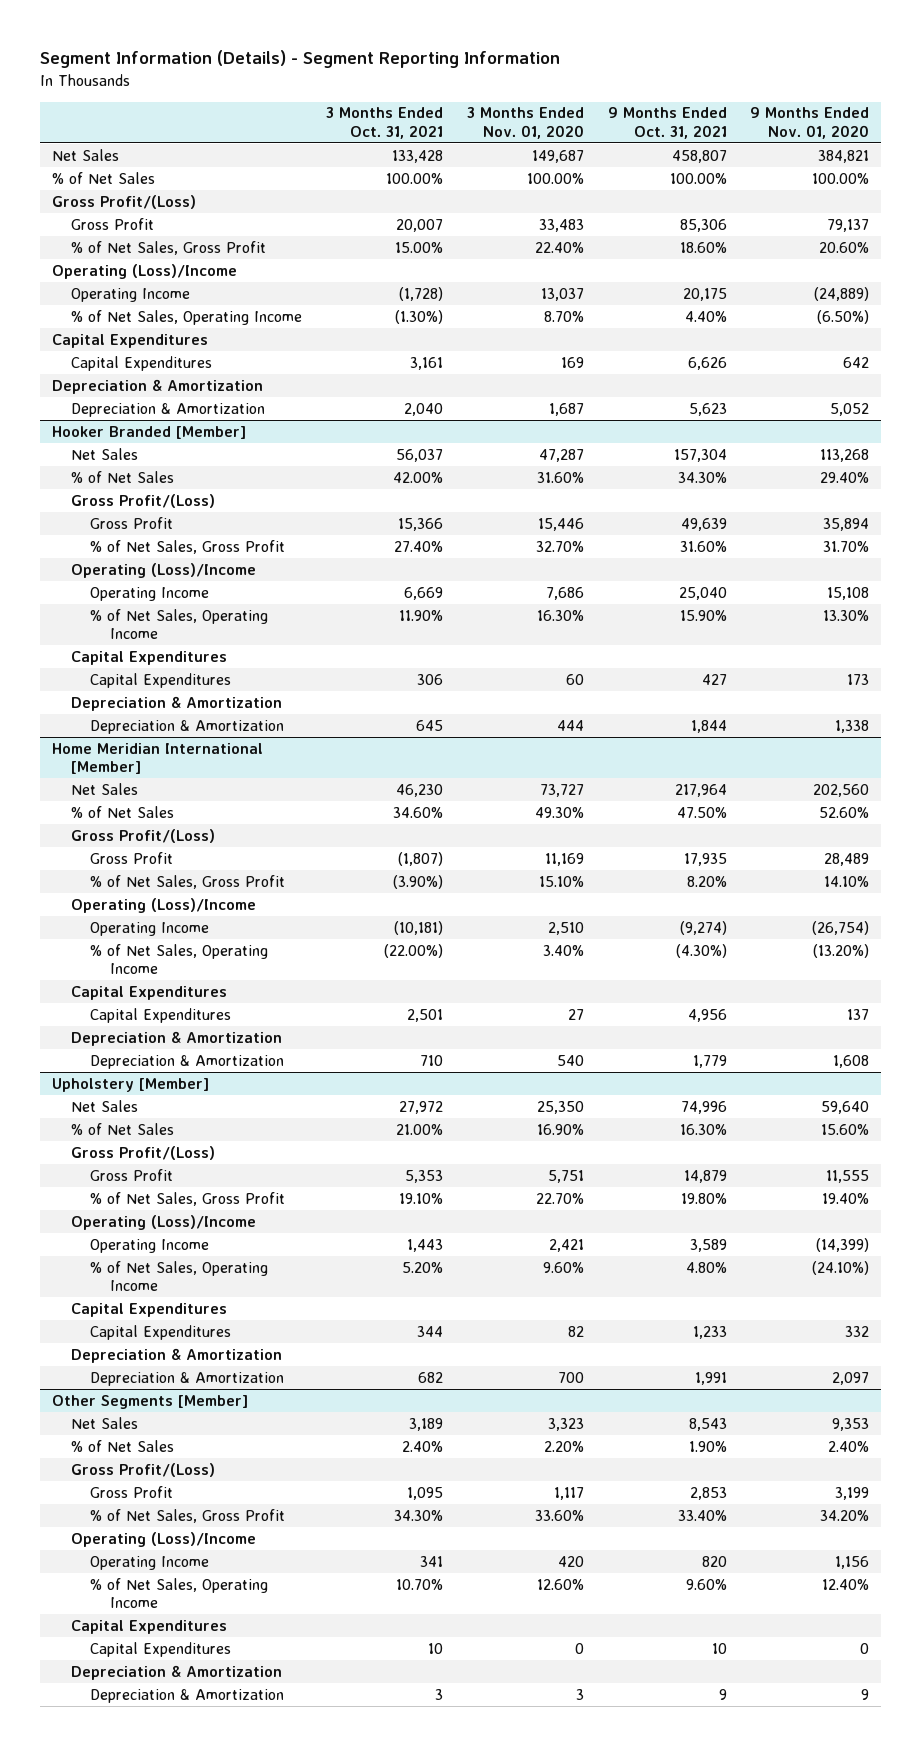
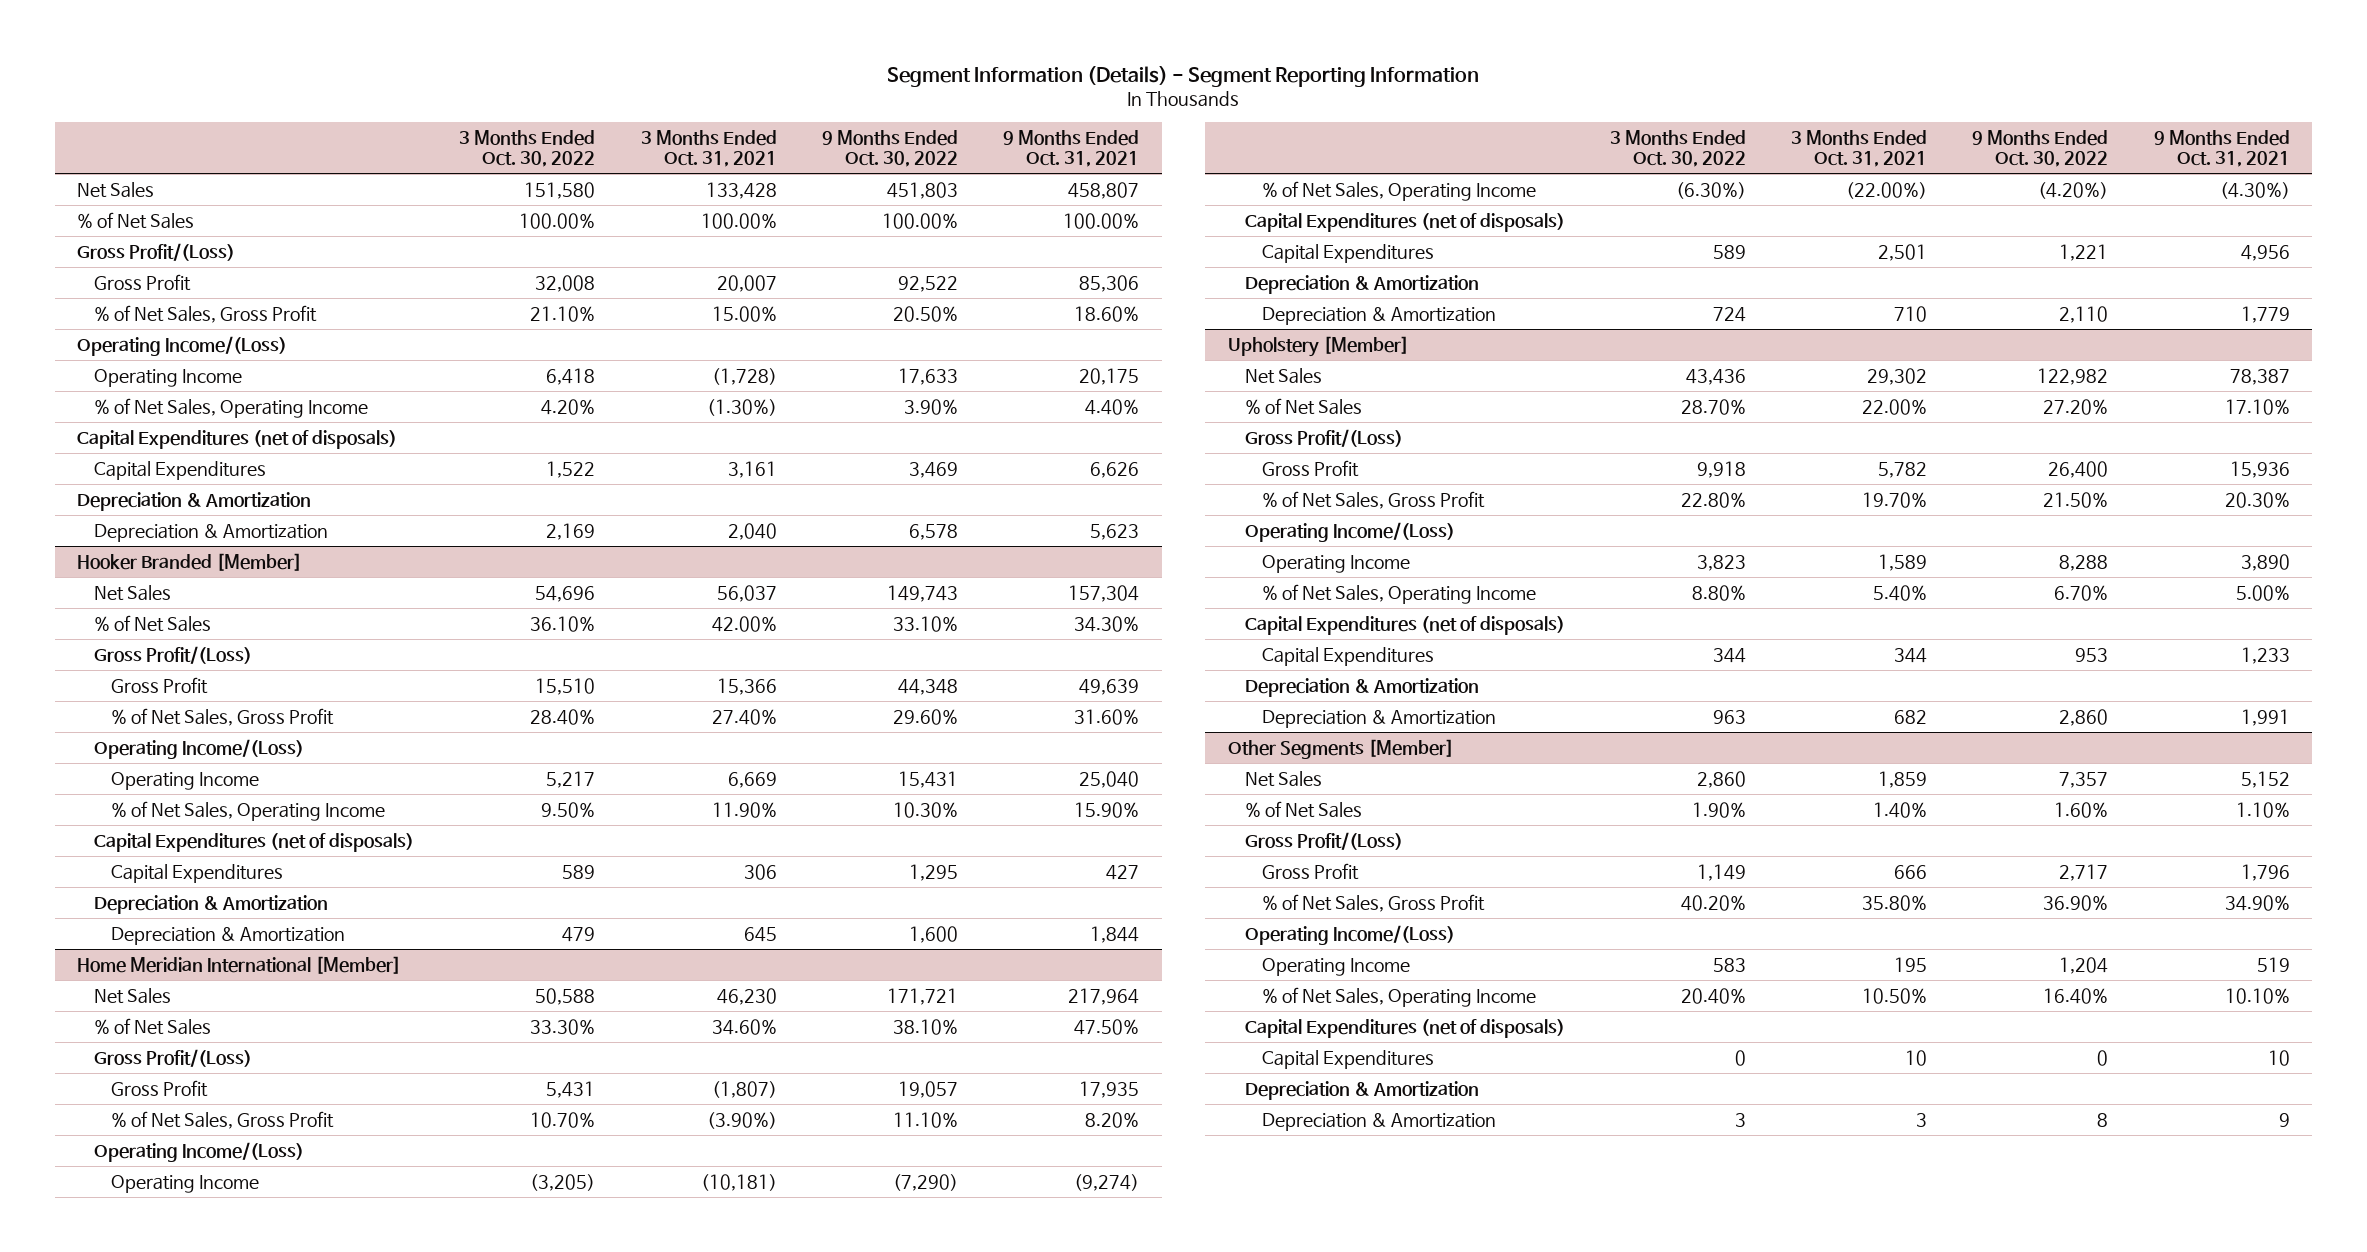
[466,107,584,140] 3 Months Ended Nov. 01, 2020 -> none
[750,107,870,140] 9 Months Ended Nov. 01, 2020 -> none
none -> [459,130,596,168] 3 Months Ended Oct. 30, 2022
none -> [821,130,958,168] 9 Months Ended Oct. 30, 2022
[51,263,237,279] Operating (Loss)/Income -> [77,335,288,356] Operating Income/(Loss)
[51,333,208,348] Capital Expenditures -> none
none -> [77,429,398,449] Capital Expenditures (net of disposals)
[71,562,257,578] Operating (Loss)/Income -> [94,738,305,759] Operating Income/(Loss)
[71,650,228,665] Capital Expenditures -> none
none -> [94,832,415,852] Capital Expenditures (net of disposals)
[71,897,257,913] Operating (Loss)/Income -> [94,1141,305,1162] Operating Income/(Loss)
[71,985,228,1000] Capital Expenditures -> none
none -> [1244,212,1565,232] Capital Expenditures (net of disposals)
[398,1100,443,1114] 27,972 -> [1867,367,1928,385] 29,302
[680,1100,727,1114] 74,996 -> [2229,368,2290,385] 78,387
[395,1123,443,1135] 21.00% -> [1862,398,1928,415] 22.00%
[679,1123,727,1135] 16.30% -> [2224,398,2290,415] 17.10%
[71,1302,228,1317] Capital Expenditures -> none
[404,1169,443,1183] 5,353 -> [1878,461,1928,478] 5,782
[683,1169,727,1183] 14,879 -> [2229,460,2290,478] 15,936
[398,1192,443,1204] 19.10% -> [1862,491,1928,508] 19.70%
[680,1192,727,1204] 19.80% -> [2224,491,2290,508] 20.30%
[71,1214,257,1230] Operating (Loss)/Income -> [1244,521,1455,542] Operating Income/(Loss)
[406,1238,443,1252] 1,443 -> [1878,553,1928,571] 1,589
[689,1238,727,1252] 3,589 -> [2240,553,2290,571] 3,890
[401,1261,443,1273] 5.20% -> [1873,584,1928,601] 5.40%
[685,1261,727,1273] 4.80% -> [2235,584,2290,601] 5.00%
none -> [1244,615,1565,635] Capital Expenditures (net of disposals)
[408,1417,443,1431] 3,189 -> [1878,770,1928,788] 1,859
[688,1417,727,1431] 8,543 -> [2240,770,2290,788] 5,152
[401,1440,443,1452] 2.40% -> [1873,801,1928,818] 1.40%
[688,1440,727,1452] 1.90% -> [2235,801,2290,818] 1.10%
[71,1619,228,1634] Capital Expenditures -> none
[406,1486,443,1500] 1,095 -> [1894,864,1928,879] 666
[689,1486,727,1500] 2,853 -> [2240,863,2290,881] 1,796
[393,1509,443,1521] 34.30% -> [1862,894,1928,911] 35.80%
[677,1509,727,1521] 33.40% -> [2224,894,2290,911] 34.90%
[71,1531,257,1547] Operating (Loss)/Income -> [1244,924,1455,945] Operating Income/(Loss)
[419,1555,443,1567] 341 -> [1894,956,1928,972] 195
[701,1555,727,1567] 820 -> [2256,956,2290,972] 519
[395,1578,443,1590] 10.70% -> [1862,987,1928,1004] 10.50%
[685,1578,727,1590] 9.60% -> [2224,987,2290,1004] 10.10%
none -> [1244,1018,1565,1038] Capital Expenditures (net of disposals)

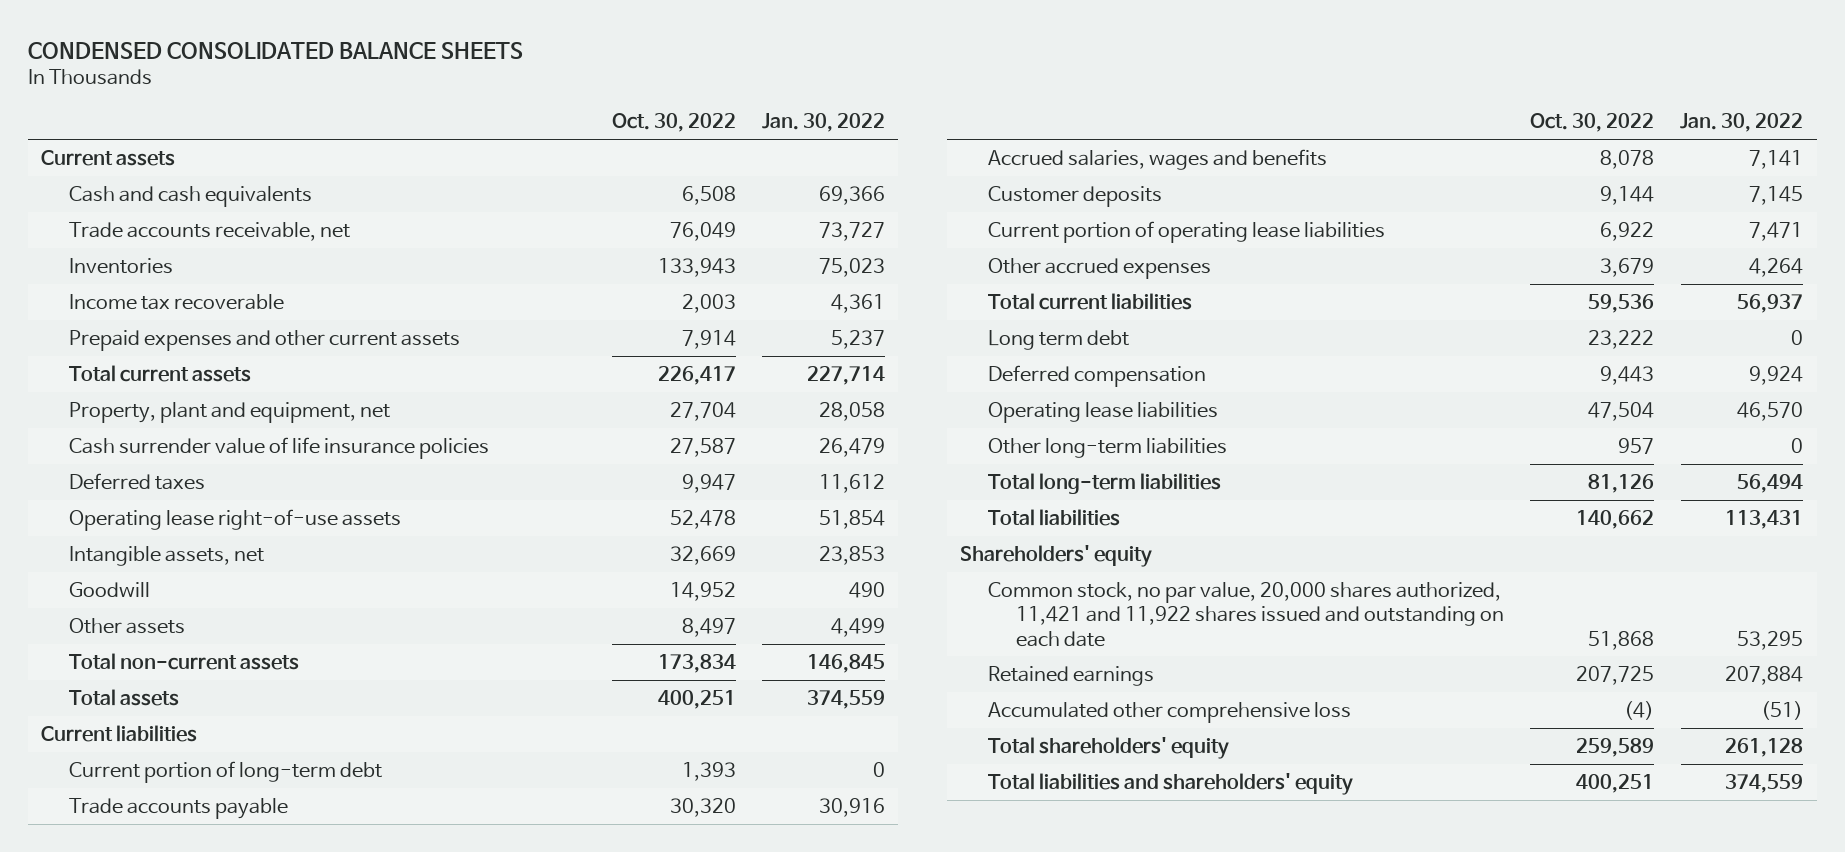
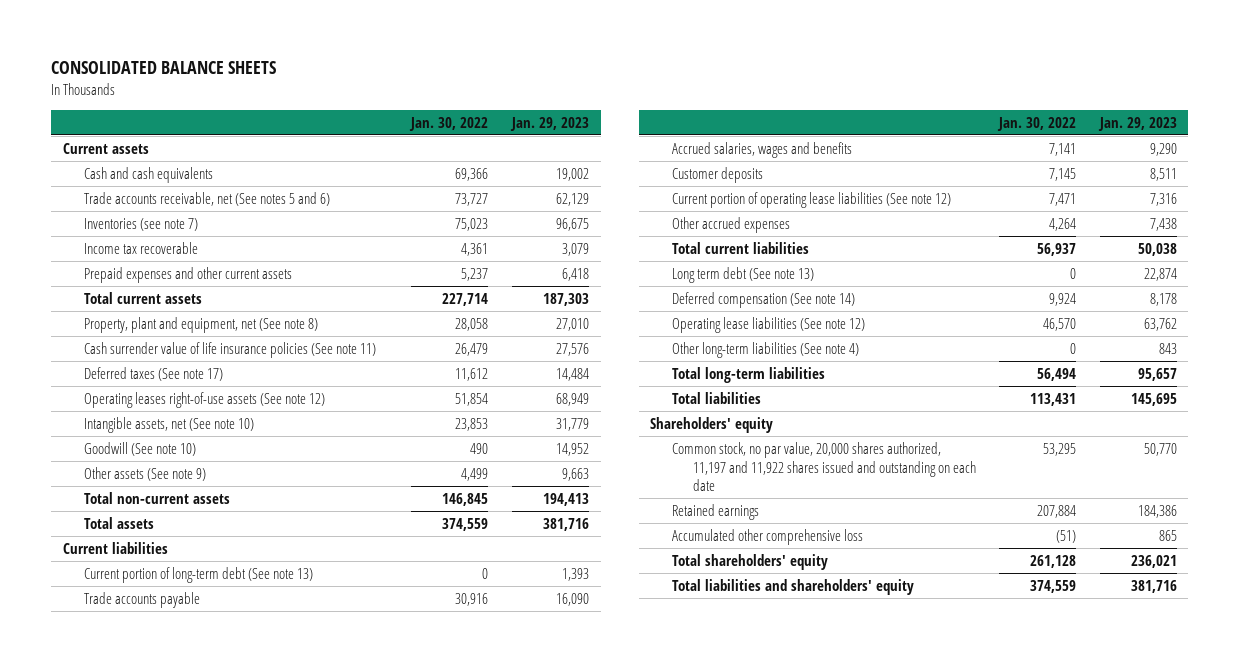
[28,42,524,60] CONDENSED CONSOLIDATED BALANCE SHEETS -> [50,61,276,75] CONSOLIDATED BALANCE SHEETS
[611,113,736,133] Oct. 30, 2022 -> none
none -> [509,116,589,131] Jan. 29, 2023
[69,221,351,241] Trade accounts receivable, net -> [83,191,330,206] Trade accounts receivable, net (See notes 5 and 6)
[69,257,174,274] Inventories -> [83,217,198,231] Inventories (see note 7)
[69,401,391,423] Property, plant and equipment, net -> [83,316,318,333] Property, plant and equipment, net (See note 8)
[69,436,490,459] Cash surrender value of life insurance policies -> [83,341,376,358] Cash surrender value of life insurance policies (See note 11)
[69,472,206,490] Deferred taxes -> [83,366,223,381] Deferred taxes (See note 17)
[69,508,402,531] Operating lease right-of-use assets -> [83,391,325,408] Operating leases right-of-use assets (See note 12)
[69,545,265,566] Intangible assets, net -> [83,416,254,433] Intangible assets, net (See note 10)
[69,581,151,597] Goodwill -> [83,441,196,456] Goodwill (See note 10)
[69,617,186,634] Other assets -> [83,466,206,481] Other assets (See note 9)
[69,760,383,783] Current portion of long-term debt -> [83,566,313,583] Current portion of long-term debt (See note 13)
[987,220,1385,243] Current portion of operating lease liabilities -> [671,191,951,208] Current portion of operating lease liabilities (See note 12)
[987,329,1129,350] Long term debt -> [671,266,814,283] Long term debt (See note 13)
[987,364,1206,387] Deferred compensation -> [671,291,855,308] Deferred compensation (See note 14)
[987,401,1218,423] Operating lease liabilities -> [671,316,865,333] Operating lease liabilities (See note 12)
[987,437,1227,458] Other long-term liabilities -> [671,341,859,358] Other long-term liabilities (See note 4)
[987,581,1504,647] Common stock, no par value, 20,000 shares authorized, 11,421 and 11,922 shares issued and outstanding on each date -> [671,441,976,492] Common stock, no par value, 20,000 shares authorized, 11,197 and 11,922 shares issued and outstanding on each date

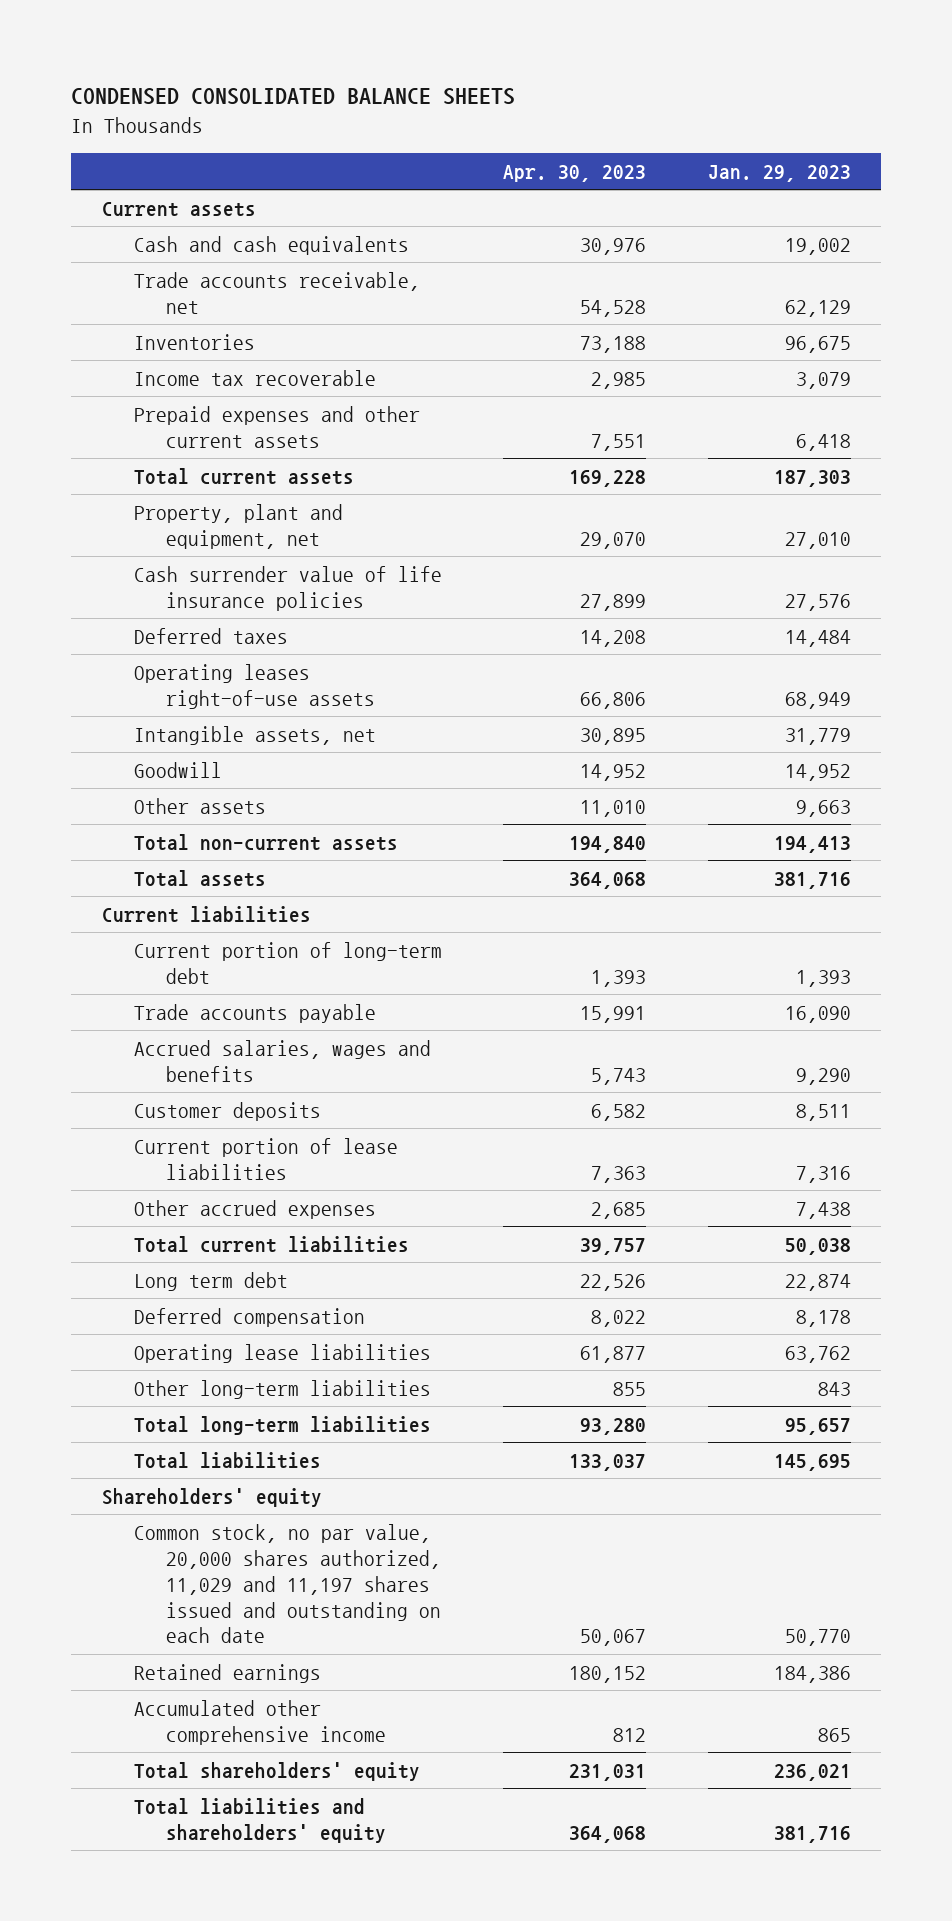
[50,61,276,75] CONSOLIDATED BALANCE SHEETS -> [70,88,515,106] CONDENSED CONSOLIDATED BALANCE SHEETS
[409,116,489,131] Jan. 30, 2022 -> none
none -> [503,164,647,182] Apr. 30, 2023
[83,191,330,206] Trade accounts receivable, net (See notes 5 and 6) -> [133,271,420,314] Trade accounts receivable, net
[83,217,198,231] Inventories (see note 7) -> [133,333,255,350] Inventories
[83,316,318,333] Property, plant and equipment, net (See note 8) -> [133,503,343,549] Property, plant and equipment, net
[83,341,376,358] Cash surrender value of life insurance policies (See note 11) -> [133,565,442,611] Cash surrender value of life insurance policies
[83,366,223,381] Deferred taxes (See note 17) -> [133,627,288,644] Deferred taxes
[83,391,325,408] Operating leases right-of-use assets (See note 12) -> [133,663,376,709] Operating leases right-of-use assets
[83,416,254,433] Intangible assets, net (See note 10) -> [133,725,376,745] Intangible assets, net
[83,441,196,456] Goodwill (See note 10) -> [133,761,222,778] Goodwill
[83,466,206,481] Other assets (See note 9) -> [133,797,266,814] Other assets
[83,566,313,583] Current portion of long-term debt (See note 13) -> [133,941,442,984] Current portion of long-term debt
[671,191,951,208] Current portion of operating lease liabilities (See note 12) -> [133,1137,398,1180] Current portion of lease liabilities
[671,266,814,283] Long term debt (See note 13) -> [133,1271,288,1291] Long term debt
[671,291,855,308] Deferred compensation (See note 14) -> [133,1307,365,1327] Deferred compensation
[671,316,865,333] Operating lease liabilities (See note 12) -> [133,1343,431,1363] Operating lease liabilities
[671,341,859,358] Other long-term liabilities (See note 4) -> [133,1379,431,1399] Other long-term liabilities
[671,441,976,492] Common stock, no par value, 20,000 shares authorized, 11,197 and 11,922 shares issued and outstanding on each date -> [133,1523,442,1644] Common stock, no par value, 20,000 shares authorized, 11,029 and 11,197 shares issued and outstanding on each date
[671,528,863,545] Accumulated other comprehensive loss -> [133,1699,387,1745] Accumulated other comprehensive income

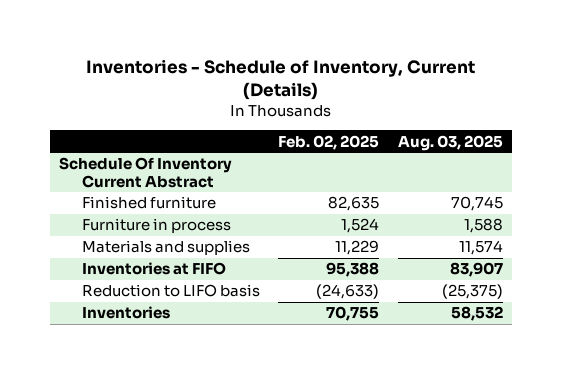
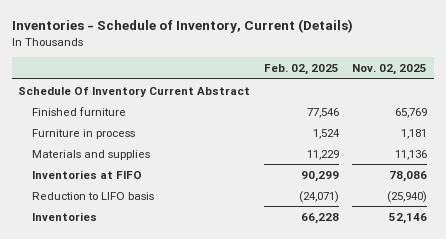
[397,134,503,151] Aug. 03, 2025 -> none
none -> [352,64,428,76] Nov. 02, 2025
[328,196,380,212] 82,635 -> [306,107,339,118] 77,546
[326,262,380,278] 95,388 -> [300,170,339,182] 90,299
[316,284,380,300] (24,633) -> [298,190,339,203] (24,071)
[326,306,380,322] 70,755 -> [300,212,339,224] 66,228

